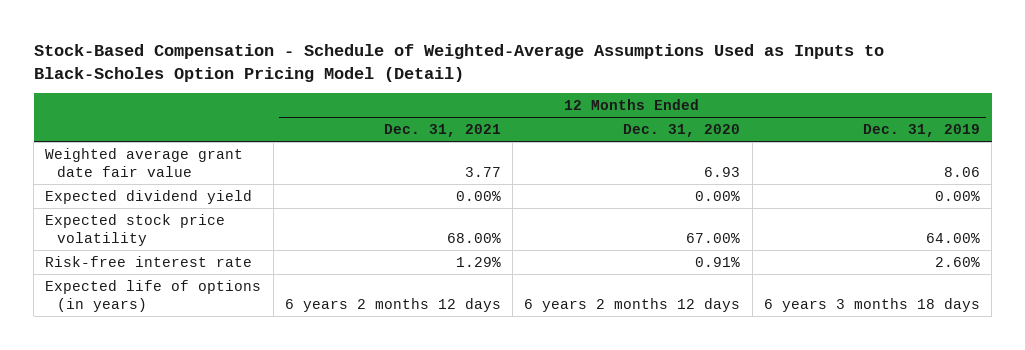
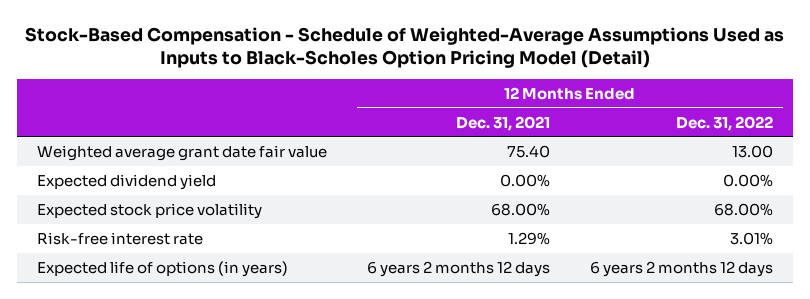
[623,124,741,138] Dec. 31, 2020 -> none
[862,124,980,138] Dec. 31, 2019 -> none
none -> [676,115,774,131] Dec. 31, 2022
[464,167,501,178] 3.77 -> [507,144,551,158] 75.40

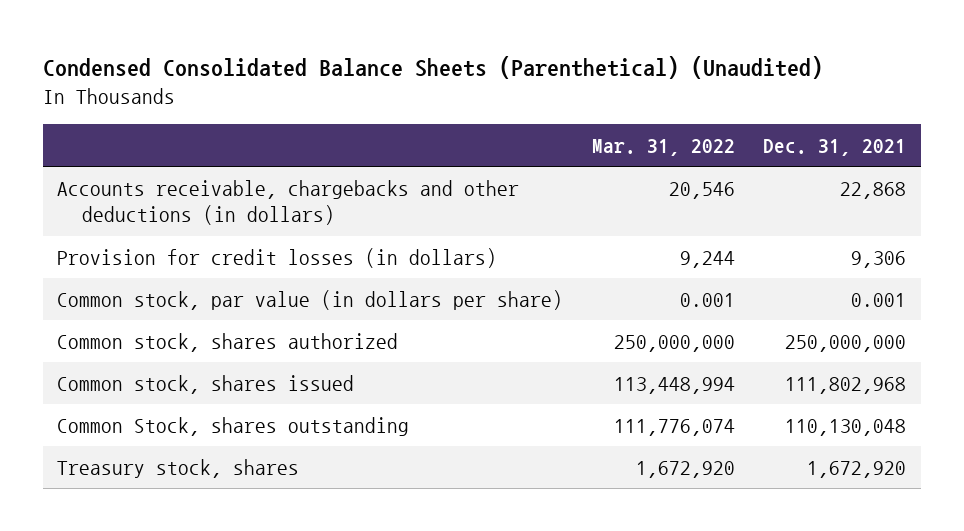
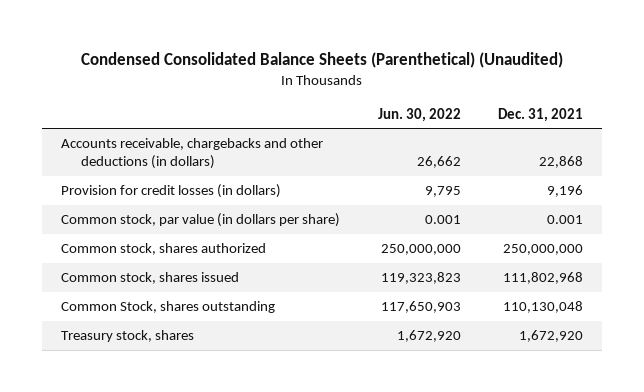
[591,138,735,156] Mar. 31, 2022 -> none
none -> [377,107,461,122] Jun. 30, 2022
[851,250,907,268] 9,306 -> [546,185,583,198] 9,196

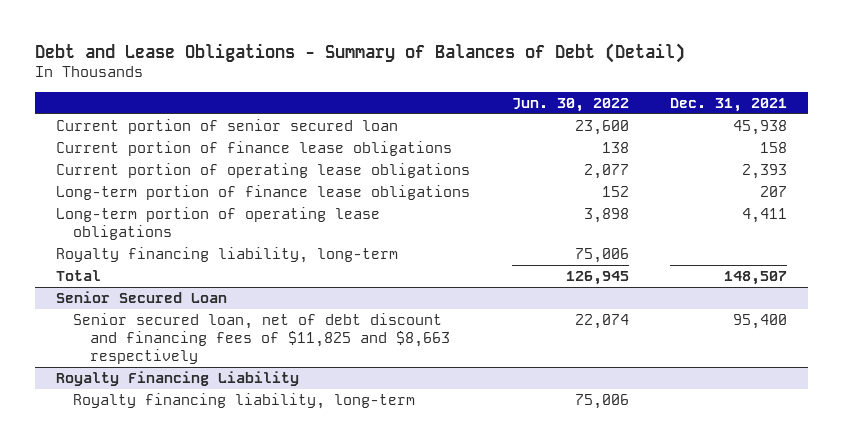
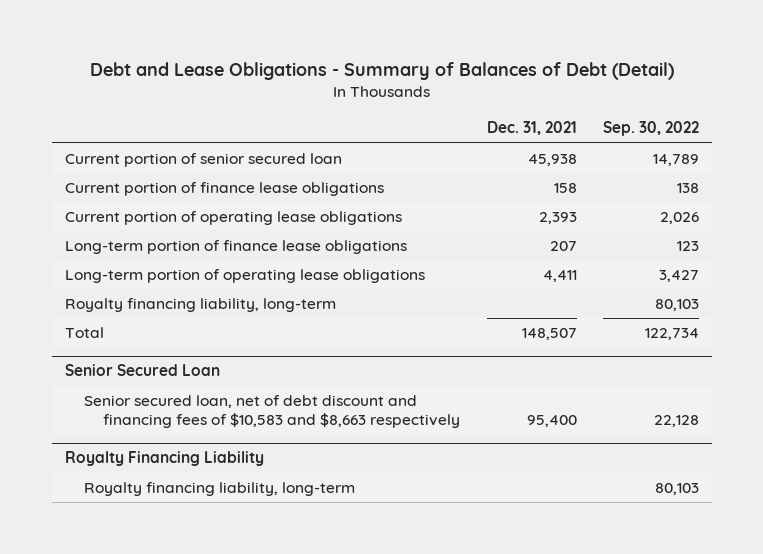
[511,97,629,112] Jun. 30, 2022 -> none
none -> [602,121,699,137] Sep. 30, 2022
[72,313,450,365] Senior secured loan, net of debt discount and financing fees of $11,825 and $8,663 respectively -> [84,395,461,428] Senior secured loan, net of debt discount and financing fees of $10,583 and $8,663 respectively

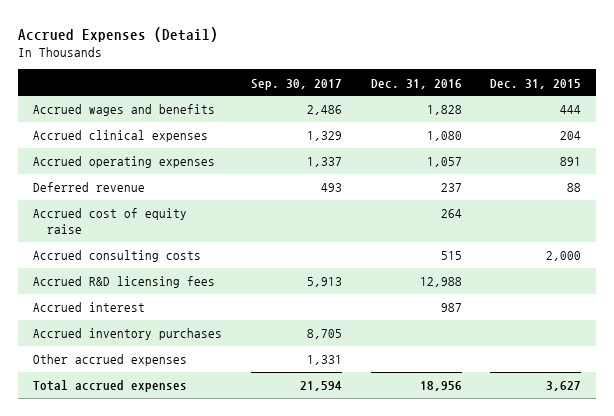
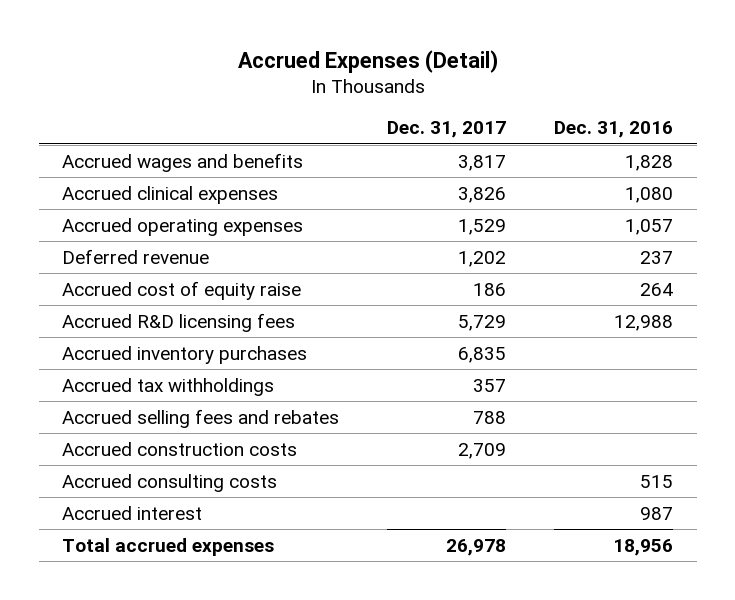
[250,78,342,90] Sep. 30, 2017 -> none
[490,78,582,89] Dec. 31, 2015 -> none
none -> [387,121,507,139] Dec. 31, 2017
[32,354,187,367] Other accrued expenses -> none
none -> [62,377,275,396] Accrued tax withholdings
none -> [62,408,340,428] Accrued selling fees and rebates
none -> [62,441,298,456] Accrued construction costs
[32,250,201,263] Accrued consulting costs -> [62,473,278,492] Accrued consulting costs
[32,302,145,313] Accrued interest -> [62,505,203,520] Accrued interest

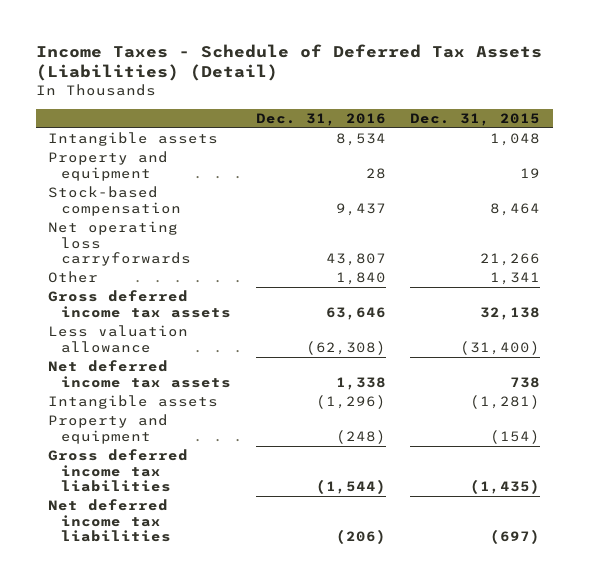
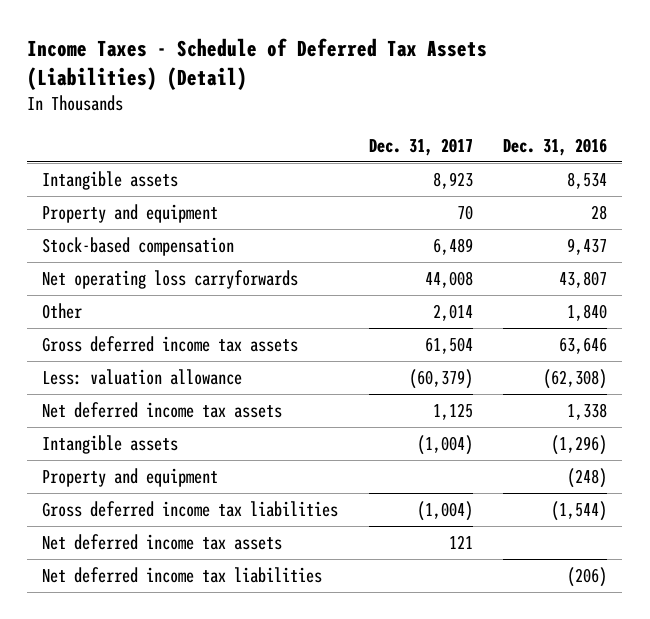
[410,112,541,126] Dec. 31, 2015 -> none
none -> [368,137,473,156] Dec. 31, 2017
[48,325,189,353] Less valuation allowance -> [42,368,243,385] Less: valuation allowance
none -> [42,533,283,550] Net deferred income tax assets

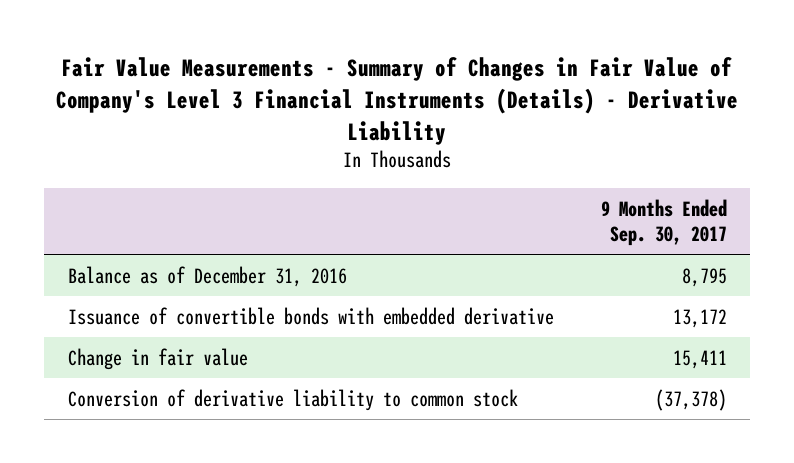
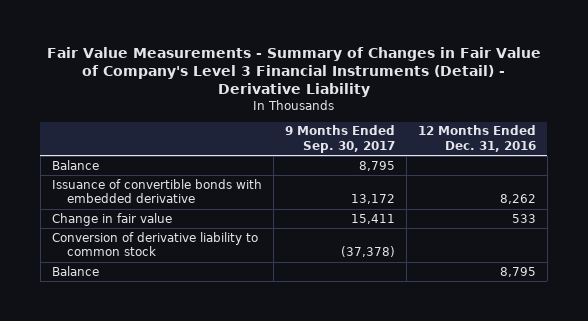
[56,57,739,145] Fair Value Measurements - Summary of Changes in Fair Value of Company's Level 3 Financial Instruments (Details) - Derivative Liability -> [46,47,541,98] Fair Value Measurements - Summary of Changes in Fair Value of Company's Level 3 Financial Instruments (Detail) - Derivative Liability
none -> [417,125,536,153] 12 Months Ended Dec. 31, 2016
[67,265,347,287] Balance as of December 31, 2016 -> [51,159,99,170] Balance
none -> [51,265,99,276] Balance

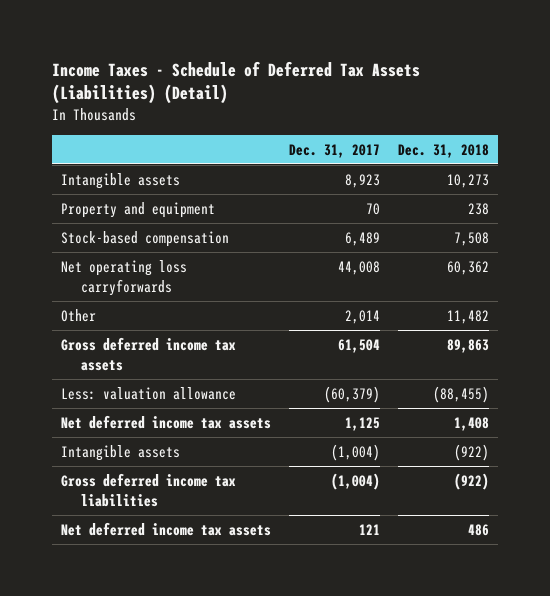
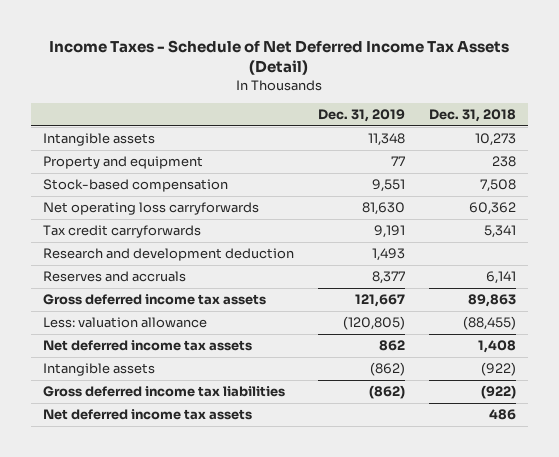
[51,60,420,105] Income Taxes - Schedule of Deferred Tax Assets (Liabilities) (Detail) -> [49,39,510,75] Income Taxes - Schedule of Net Deferred Income Tax Assets (Detail)
[289,143,381,158] Dec. 31, 2017 -> none
none -> [317,108,405,122] Dec. 31, 2019
[61,308,97,322] Other -> none
none -> [43,225,202,239] Tax credit carryforwards
none -> [43,248,295,262] Research and development deduction
none -> [43,271,187,283] Reserves and accruals

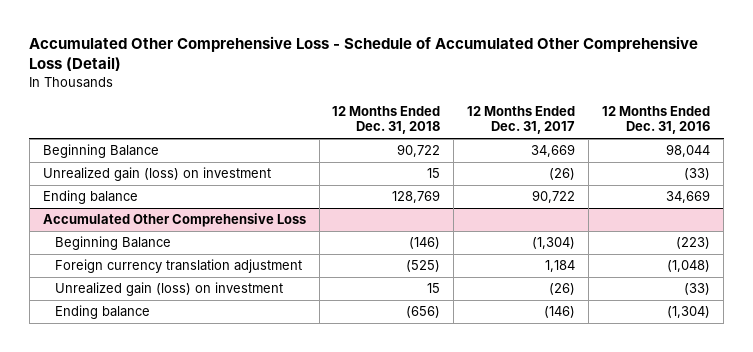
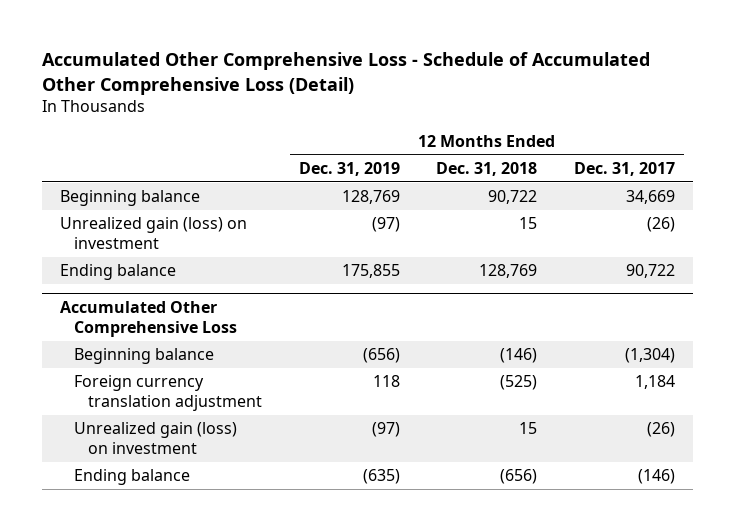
[602,105,711,135] 12 Months Ended Dec. 31, 2016 -> none
none -> [298,161,400,176] Dec. 31, 2019
[42,144,159,159] Beginning Balance -> [60,190,201,207] Beginning balance
[55,236,172,251] Beginning Balance -> [74,348,215,365] Beginning balance

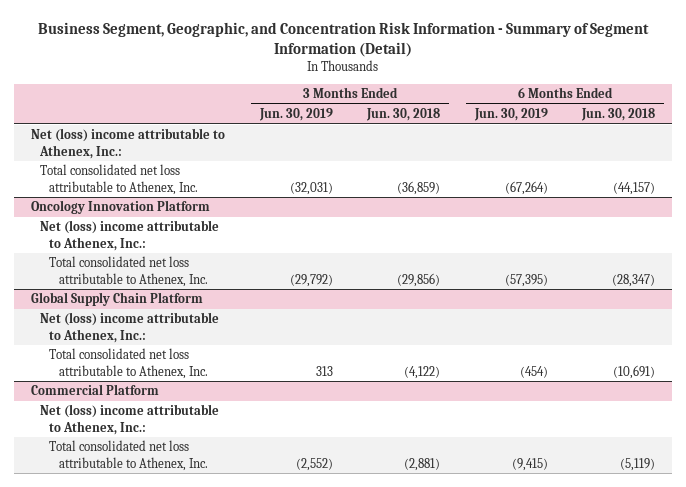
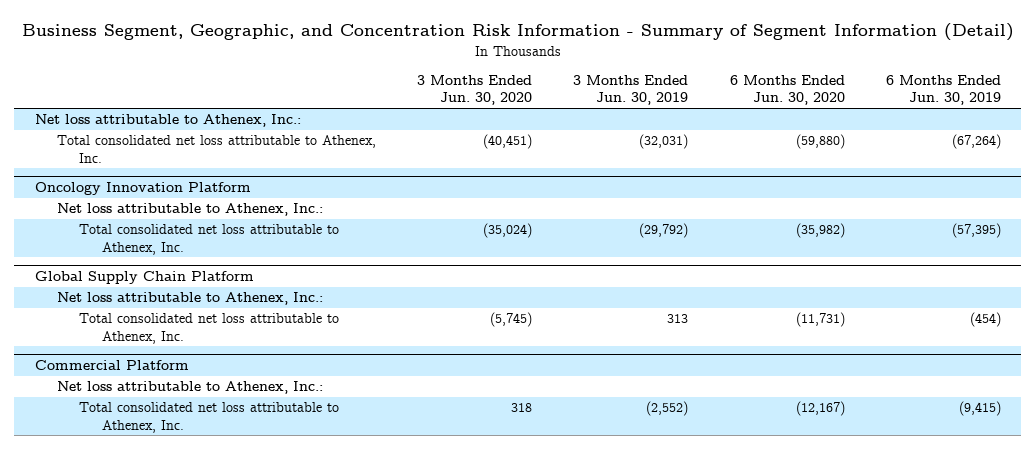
[366,108,441,122] Jun. 30, 2018 -> none
[581,108,656,122] Jun. 30, 2018 -> none
none -> [417,75,533,106] 3 Months Ended Jun. 30, 2020
none -> [729,75,845,106] 6 Months Ended Jun. 30, 2020
[30,128,225,159] Net (loss) income attributable to Athenex, Inc.: -> [34,114,301,128] Net loss attributable to Athenex, Inc.:
[40,220,220,251] Net (loss) income attributable to Athenex, Inc.: -> [57,203,324,217] Net loss attributable to Athenex, Inc.:
[40,312,220,343] Net (loss) income attributable to Athenex, Inc.: -> [57,292,324,306] Net loss attributable to Athenex, Inc.:
[40,404,220,435] Net (loss) income attributable to Athenex, Inc.: -> [57,381,324,395] Net loss attributable to Athenex, Inc.:

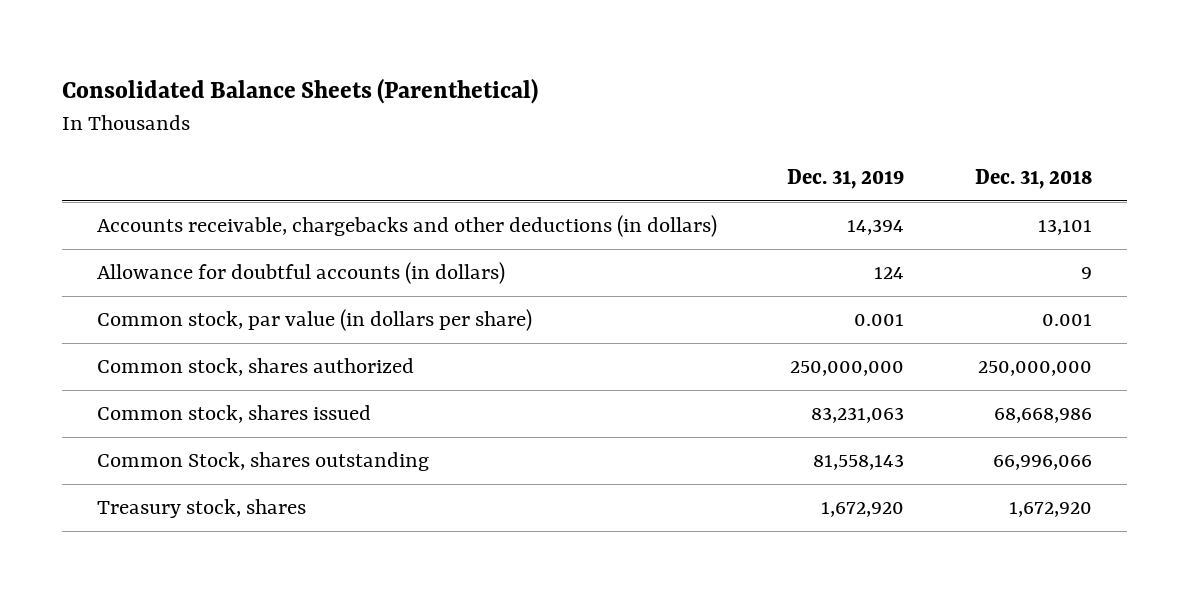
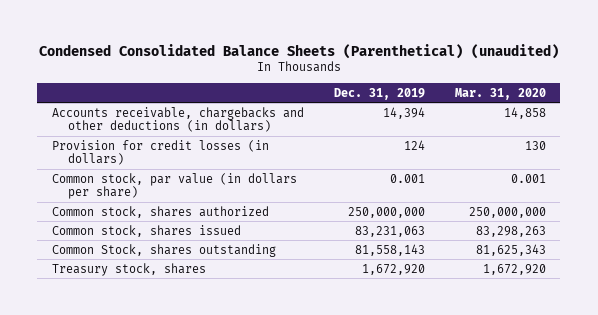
[61,78,538,105] Consolidated Balance Sheets (Parenthetical) -> [38,43,559,59] Condensed Consolidated Balance Sheets (Parenthetical) (unaudited)
[974,168,1092,189] Dec. 31, 2018 -> none
none -> [454,87,546,100] Mar. 31, 2020
[96,262,505,285] Allowance for doubtful accounts (in dollars) -> [52,139,270,166] Provision for credit losses (in dollars)

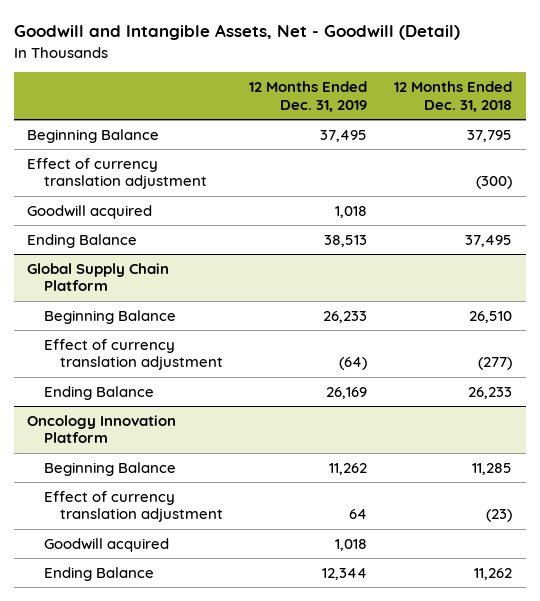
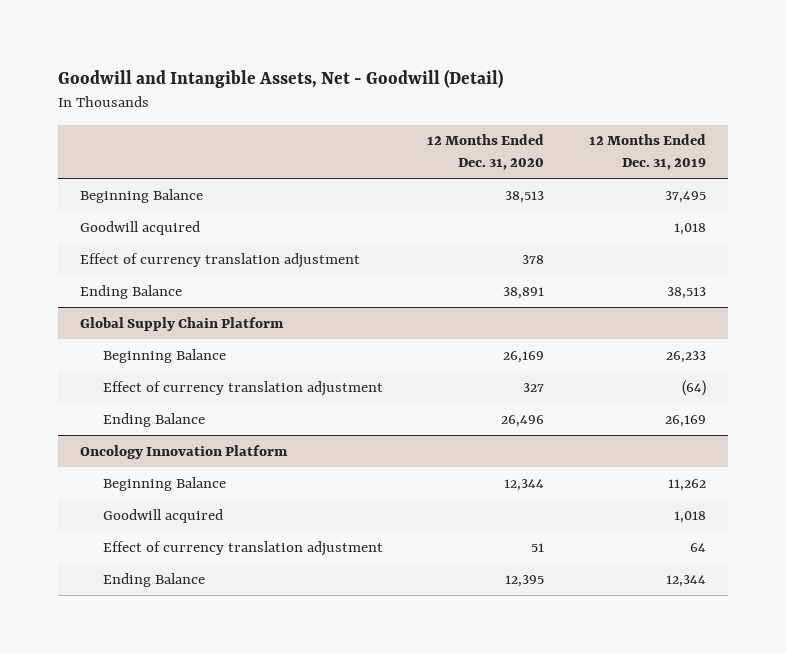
[394,81,513,112] 12 Months Ended Dec. 31, 2018 -> none
none -> [427,134,545,171] 12 Months Ended Dec. 31, 2020
[27,157,207,190] Effect of currency translation adjustment -> [79,252,360,268] Effect of currency translation adjustment
[43,490,223,523] Effect of currency translation adjustment -> [102,540,383,556] Effect of currency translation adjustment

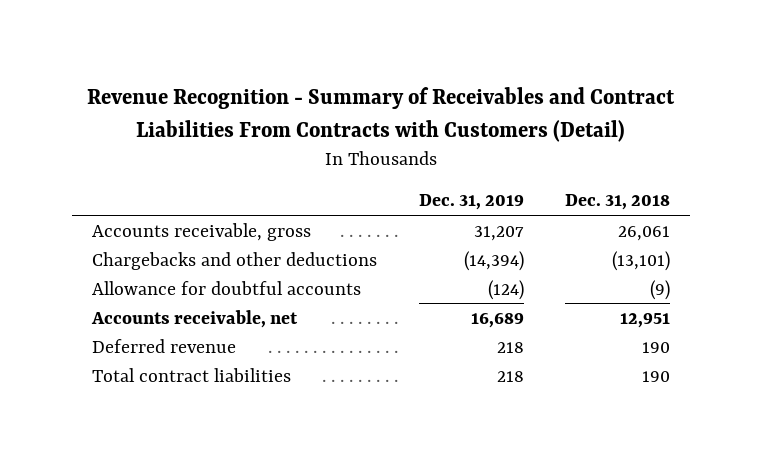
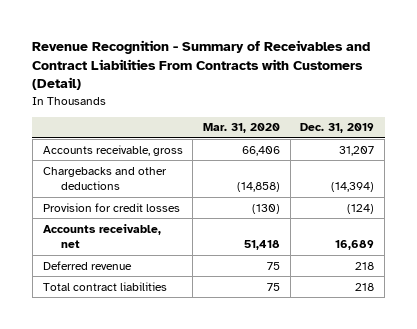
[564,194,670,211] Dec. 31, 2018 -> none
none -> [203,123,281,134] Mar. 31, 2020
[92,280,362,295] Allowance for doubtful accounts -> [42,202,180,212] Provision for credit losses

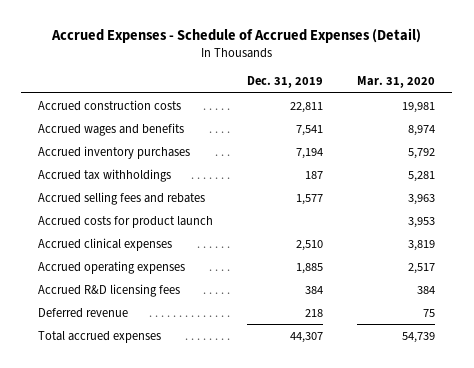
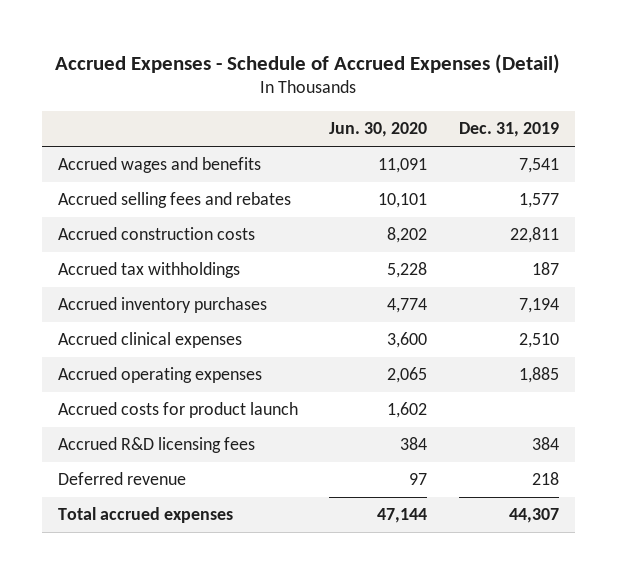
[357,76,436,89] Mar. 31, 2020 -> none
none -> [329,122,428,138] Jun. 30, 2020
[38,99,182,111] Accrued construction costs -> [57,227,255,241] Accrued construction costs
[38,168,172,182] Accrued tax withholdings -> [57,262,240,279] Accrued tax withholdings
[38,145,191,159] Accrued inventory purchases -> [57,297,267,314] Accrued inventory purchases
[38,215,214,228] Accrued costs for product launch -> [57,402,298,419] Accrued costs for product launch

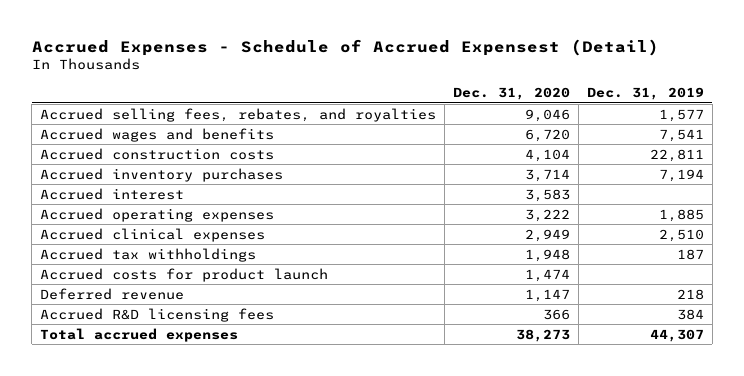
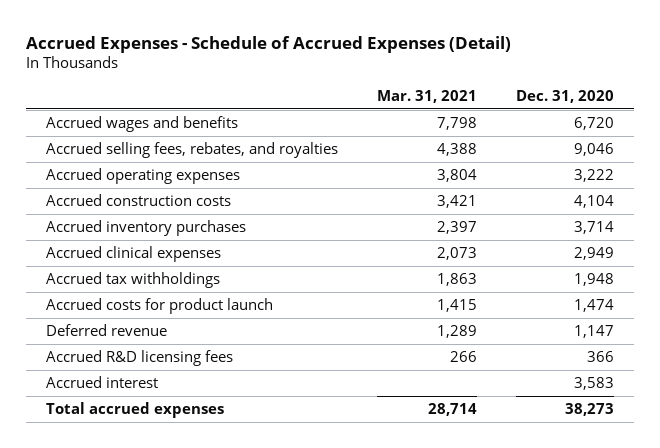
[31,39,659,57] Accrued Expenses - Schedule of Accrued Expensest (Detail) -> [26,35,512,53] Accrued Expenses - Schedule of Accrued Expenses (Detail)
[586,87,704,101] Dec. 31, 2019 -> none
none -> [377,89,478,103] Mar. 31, 2021
[40,107,437,122] Accrued selling fees, rebates, and royalties -> [45,142,338,159] Accrued selling fees, rebates, and royalties
[40,207,275,222] Accrued operating expenses -> [45,168,240,185] Accrued operating expenses
[40,187,185,200] Accrued interest -> [45,376,158,389] Accrued interest

